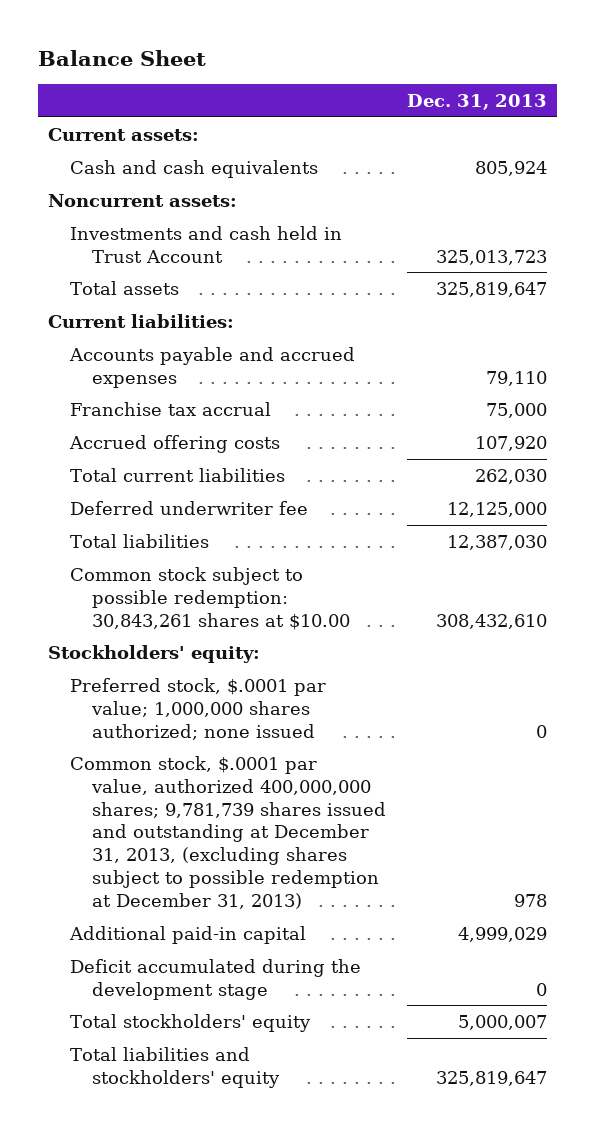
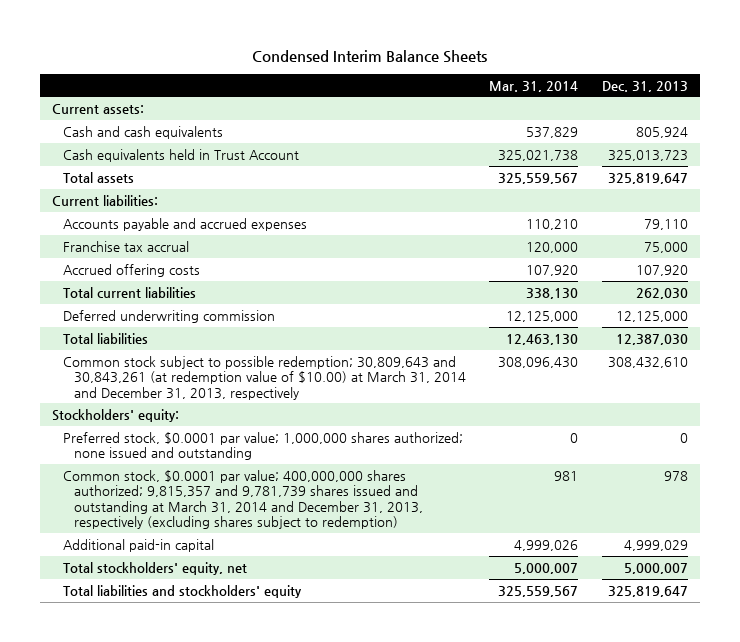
[37,50,206,67] Balance Sheet -> [251,49,487,63] Condensed Interim Balance Sheets
none -> [489,80,579,92] Mar. 31, 2014
[48,193,238,207] Noncurrent assets: -> none
[69,225,342,263] Investments and cash held in Trust Account -> [63,148,300,162] Cash equivalents held in Trust Account
[69,500,308,515] Deferred underwriter fee -> [63,309,276,323] Deferred underwriting commission
[69,566,350,630] Common stock subject to possible redemption: 30,843,261 shares at $10.00 -> [63,355,466,400] Common stock subject to possible redemption; 30,809,643 and 30,843,261 (at redemption value of $10.00) at March 31, 2014 and December 31, 2013, respectively
[69,677,326,740] Preferred stock, $.0001 par value; 1,000,000 shares authorized; none issued -> [63,431,464,461] Preferred stock, $0.0001 par value; 1,000,000 shares authorized; none issued and outstanding
[69,755,386,910] Common stock, $.0001 par value, authorized 400,000,000 shares; 9,781,739 shares issued and outstanding at December 31, 2013, (excluding shares subject to possible redemption at December 31, 2013) -> [63,469,423,529] Common stock, $0.0001 par value; 400,000,000 shares authorized; 9,815,357 and 9,781,739 shares issued and outstanding at March 31, 2014 and December 31, 2013, respectively (excluding shares subject to redemption)
[69,958,361,1000] Deficit accumulated during the development stage -> none
[69,1013,311,1032] Total stockholders' equity -> [63,561,248,575] Total stockholders' equity, net

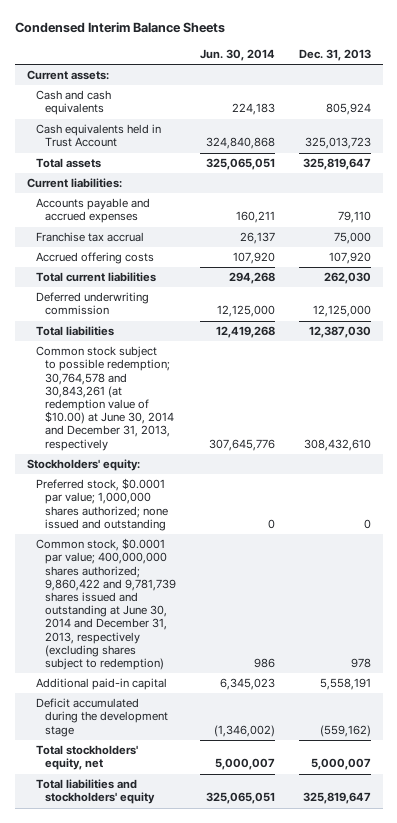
[489,80,579,92] Mar. 31, 2014 -> none
none -> [200,48,276,61] Jun. 30, 2014
[63,355,466,400] Common stock subject to possible redemption; 30,809,643 and 30,843,261 (at redemption value of $10.00) at March 31, 2014 and December 31, 2013, respectively -> [35,346,175,451] Common stock subject to possible redemption; 30,764,578 and 30,843,261 (at redemption value of $10.00) at June 30, 2014 and December 31, 2013, respectively
[63,469,423,529] Common stock, $0.0001 par value; 400,000,000 shares authorized; 9,815,357 and 9,781,739 shares issued and outstanding at March 31, 2014 and December 31, 2013, respectively (excluding shares subject to redemption) -> [35,538,177,671] Common stock, $0.0001 par value; 400,000,000 shares authorized; 9,860,422 and 9,781,739 shares issued and outstanding at June 30, 2014 and December 31, 2013, respectively (excluding shares subject to redemption)
[623,539,688,551] 4,999,029 -> [319,678,371,691] 5,558,191
none -> [35,698,169,737] Deficit accumulated during the development stage

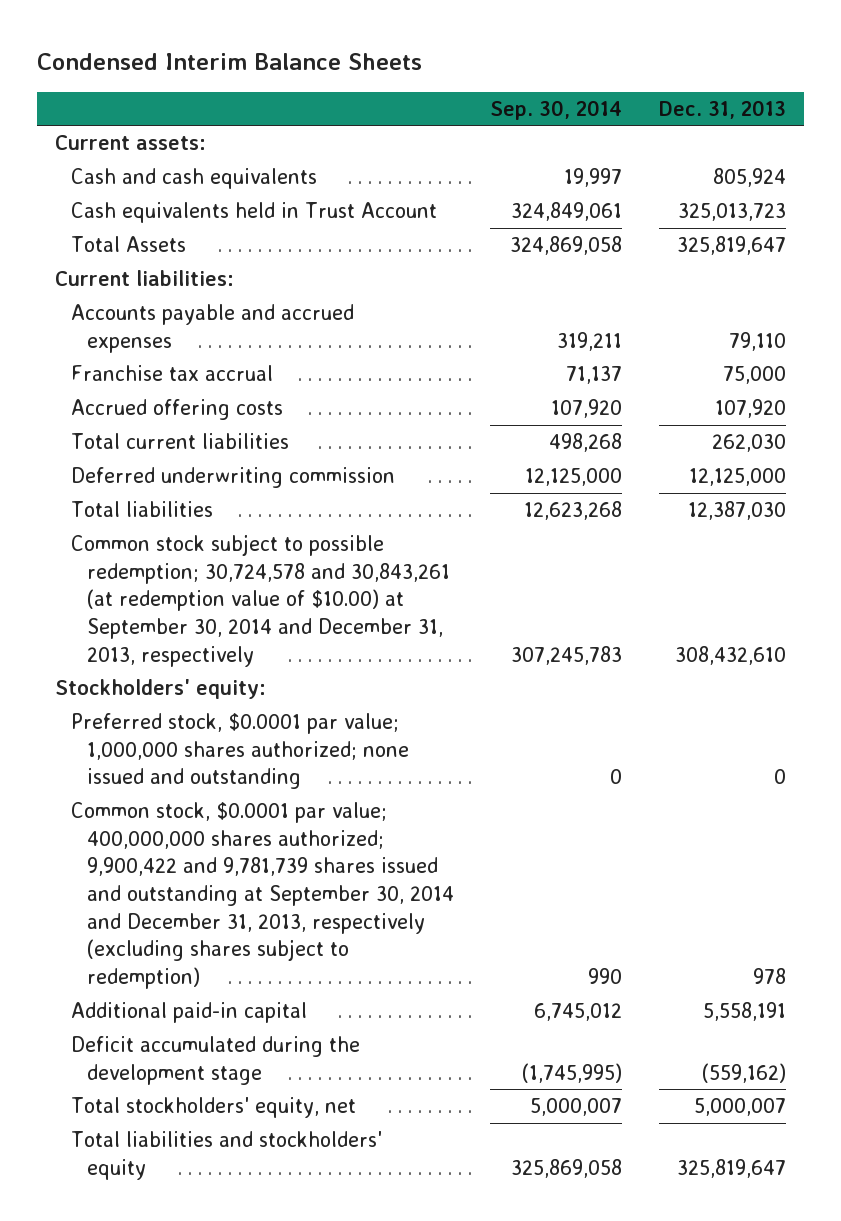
[200,48,276,61] Jun. 30, 2014 -> none
none -> [490,99,623,120] Sep. 30, 2014
[35,158,101,169] Total assets -> [71,236,187,253] Total Assets
[35,346,175,451] Common stock subject to possible redemption; 30,764,578 and 30,843,261 (at redemption value of $10.00) at June 30, 2014 and December 31, 2013, respectively -> [71,534,450,667] Common stock subject to possible redemption; 30,724,578 and 30,843,261 (at redemption value of $10.00) at September 30, 2014 and December 31, 2013, respectively
[35,538,177,671] Common stock, $0.0001 par value; 400,000,000 shares authorized; 9,860,422 and 9,781,739 shares issued and outstanding at June 30, 2014 and December 31, 2013, respectively (excluding shares subject to redemption) -> [71,802,454,990] Common stock, $0.0001 par value; 400,000,000 shares authorized; 9,900,422 and 9,781,739 shares issued and outstanding at September 30, 2014 and December 31, 2013, respectively (excluding shares subject to redemption)

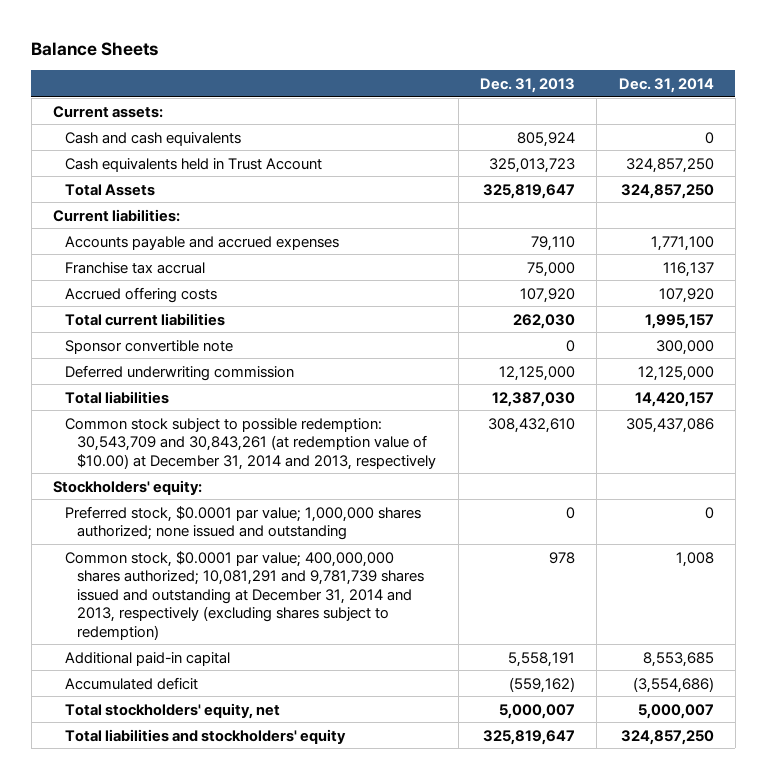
[36,53,422,71] Condensed Interim Balance Sheets -> [31,41,159,56] Balance Sheets
[490,99,623,120] Sep. 30, 2014 -> none
none -> [618,77,714,93] Dec. 31, 2014
none -> [65,339,234,354] Sponsor convertible note
[71,534,450,667] Common stock subject to possible redemption; 30,724,578 and 30,843,261 (at redemption value of $10.00) at September 30, 2014 and December 31, 2013, respectively -> [65,417,437,470] Common stock subject to possible redemption: 30,543,709 and 30,843,261 (at redemption value of $10.00) at December 31, 2014 and 2013, respectively
[71,802,454,990] Common stock, $0.0001 par value; 400,000,000 shares authorized; 9,900,422 and 9,781,739 shares issued and outstanding at September 30, 2014 and December 31, 2013, respectively (excluding shares subject to redemption) -> [65,550,425,640] Common stock, $0.0001 par value; 400,000,000 shares authorized; 10,081,291 and 9,781,739 shares issued and outstanding at December 31, 2014 and 2013, respectively (excluding shares subject to redemption)
[71,1036,361,1085] Deficit accumulated during the development stage -> [65,676,199,690] Accumulated deficit

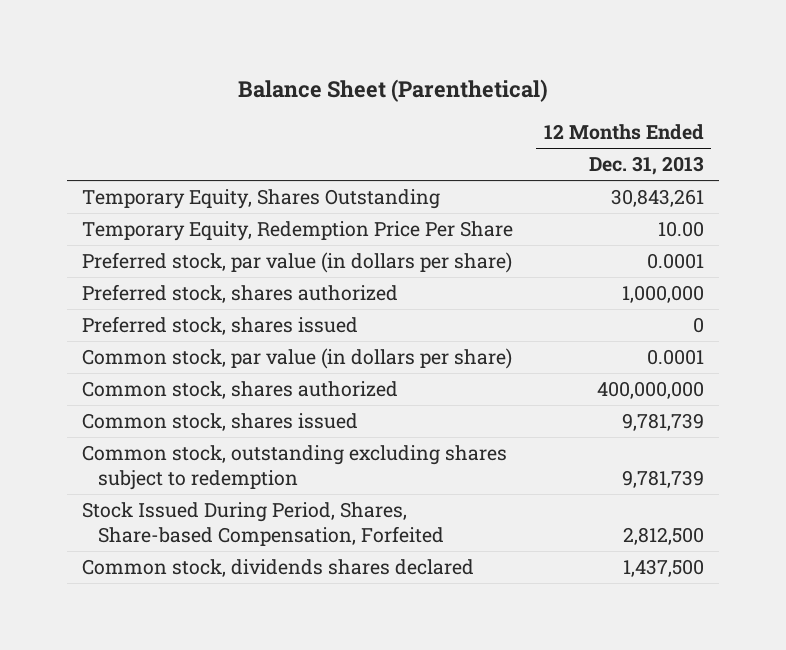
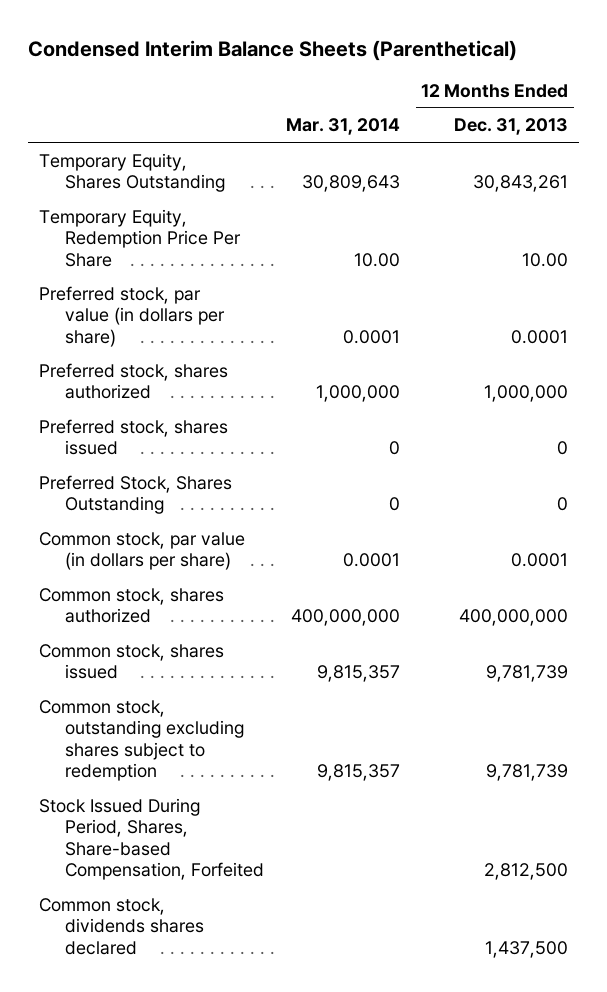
[237,78,548,102] Balance Sheet (Parenthetical) -> [27,39,517,61] Condensed Interim Balance Sheets (Parenthetical)
none -> [285,118,400,136] Mar. 31, 2014
none -> [38,474,232,515] Preferred Stock, Shares Outstanding

